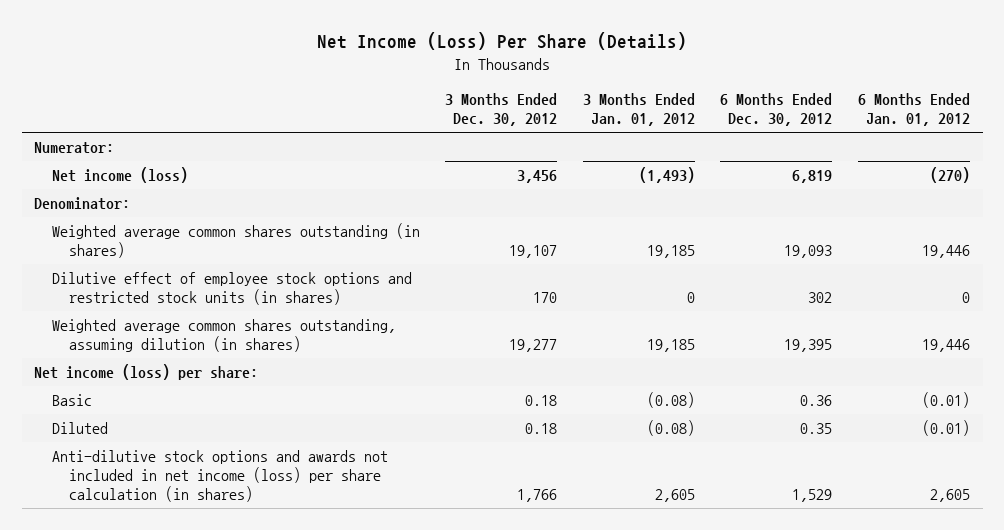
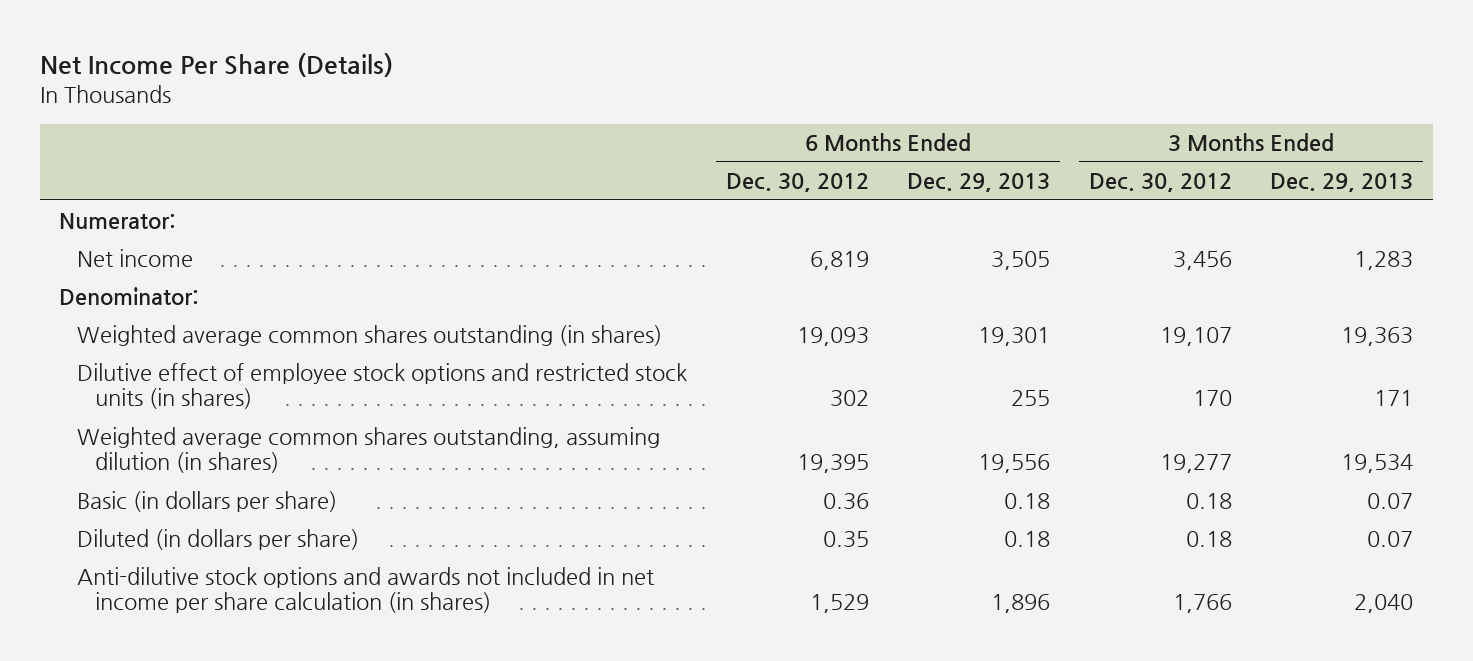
[317,31,688,50] Net Income (Loss) Per Share (Details) -> [40,53,394,78] Net Income Per Share (Details)
[582,93,695,127] 3 Months Ended Jan. 01, 2012 -> none
[857,93,970,127] 6 Months Ended Jan. 01, 2012 -> none
none -> [907,173,1051,193] Dec. 29, 2013
none -> [1270,173,1414,193] Dec. 29, 2013
[51,167,188,184] Net income (loss) -> [77,248,194,267] Net income
[34,364,259,381] Net income (loss) per share: -> none
[51,394,92,407] Basic -> [77,490,338,512] Basic (in dollars per share)
[51,422,108,435] Diluted -> [77,528,360,550] Diluted (in dollars per share)
[51,450,388,503] Anti-dilutive stock options and awards not included in net income (loss) per share calculation (in shares) -> [77,566,655,614] Anti-dilutive stock options and awards not included in net income per share calculation (in shares)

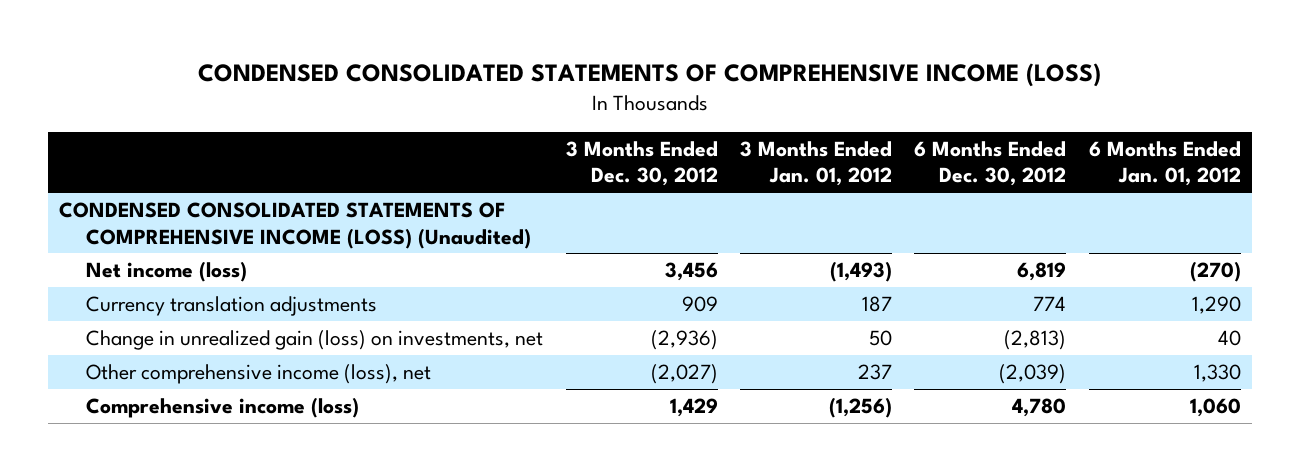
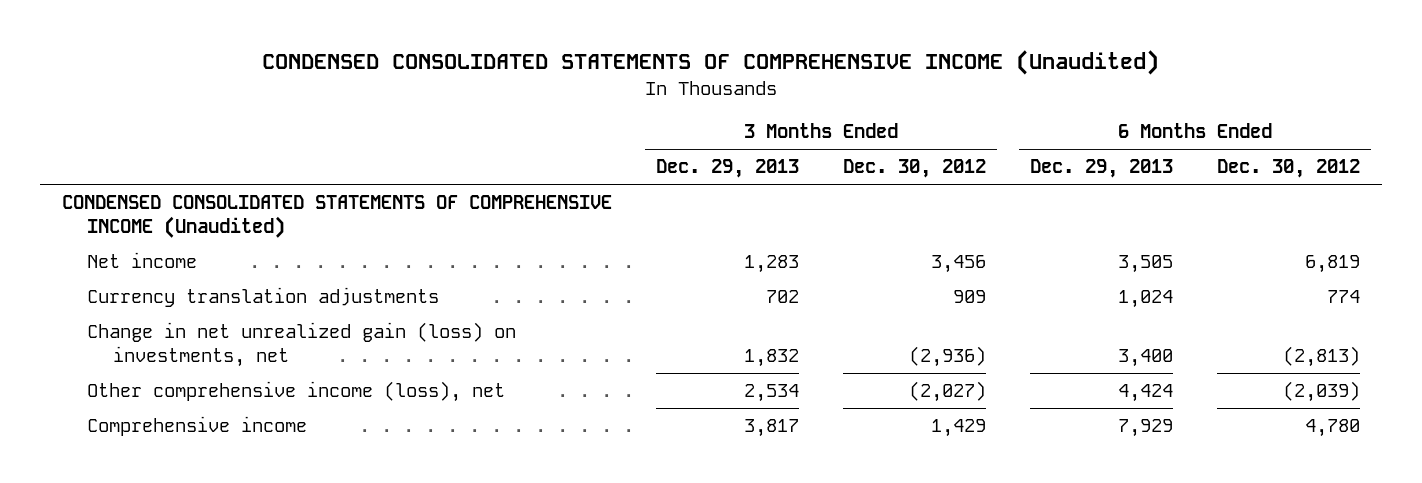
[197,63,1101,88] CONDENSED CONSOLIDATED STATEMENTS OF COMPREHENSIVE INCOME (LOSS) -> [261,50,1159,76] CONDENSED CONSOLIDATED STATEMENTS OF COMPREHENSIVE INCOME (Unaudited)
[739,140,892,187] 3 Months Ended Jan. 01, 2012 -> none
[1088,140,1241,187] 6 Months Ended Jan. 01, 2012 -> none
none -> [655,159,799,179] Dec. 29, 2013
none -> [1029,159,1173,179] Dec. 29, 2013
[58,201,532,249] CONDENSED CONSOLIDATED STATEMENTS OF COMPREHENSIVE INCOME (LOSS) (Unaudited) -> [62,195,613,239] CONDENSED CONSOLIDATED STATEMENTS OF COMPREHENSIVE INCOME (Unaudited)
[86,260,248,282] Net income (loss) -> [87,252,198,269] Net income
[86,329,544,350] Change in unrealized gain (loss) on investments, net -> [87,322,517,368] Change in net unrealized gain (loss) on investments, net
[86,396,360,418] Comprehensive income (loss) -> [87,416,308,437] Comprehensive income

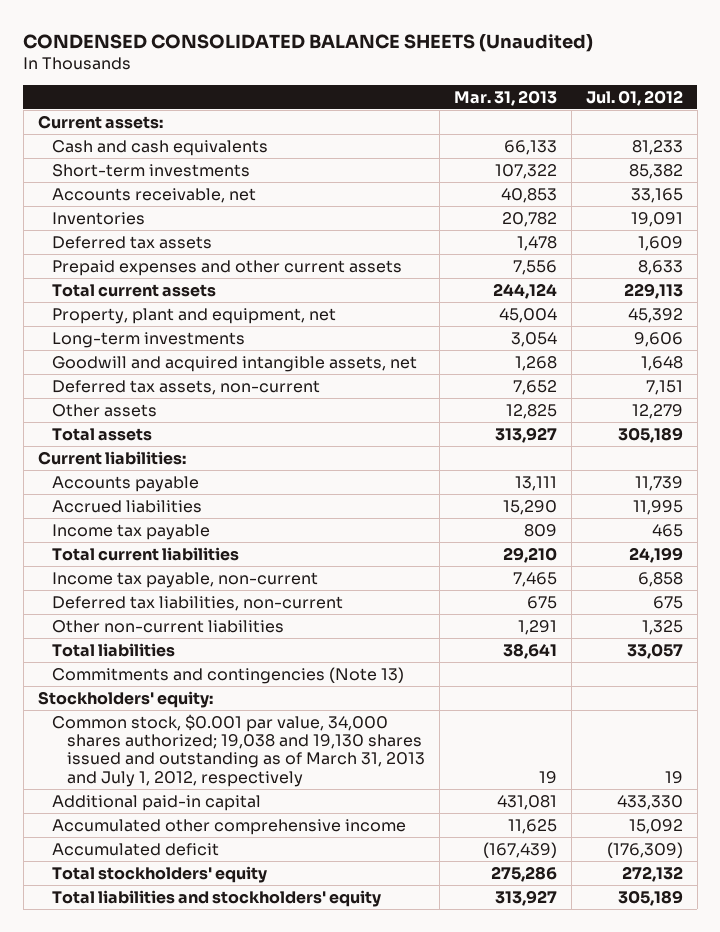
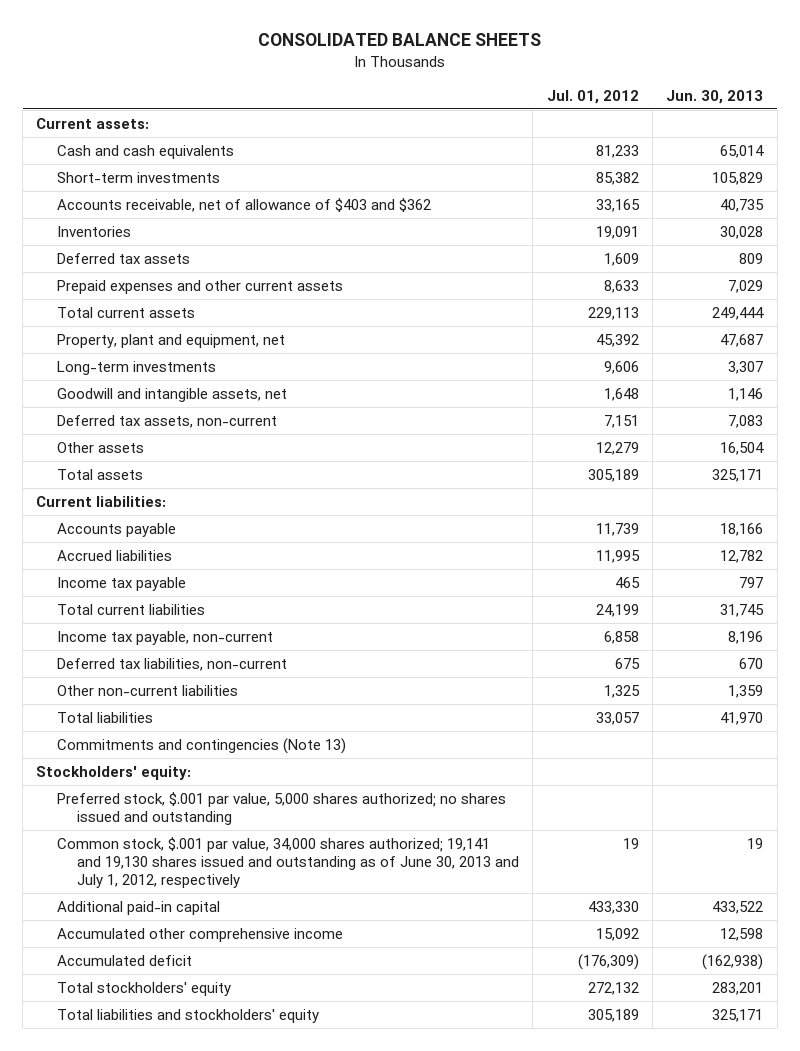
[23,33,594,52] CONDENSED CONSOLIDATED BALANCE SHEETS (Unaudited) -> [257,33,541,47] CONSOLIDATED BALANCE SHEETS
[454,89,558,106] Mar. 31, 2013 -> none
none -> [666,89,764,104] Jun. 30, 2013
[52,187,257,203] Accounts receivable, net -> [56,197,431,212] Accounts receivable, net of allowance of $403 and $362
[52,355,418,372] Goodwill and acquired intangible assets, net -> [56,387,287,402] Goodwill and intangible assets, net
none -> [56,791,506,825] Preferred stock, $.001 par value, 5,000 shares authorized; no shares issued and outstanding
[52,713,426,787] Common stock, $0.001 par value, 34,000 shares authorized; 19,038 and 19,130 shares issued and outstanding as of March 31, 2013 and July 1, 2012, respectively -> [56,836,520,888] Common stock, $.001 par value, 34,000 shares authorized; 19,141 and 19,130 shares issued and outstanding as of June 30, 2013 and July 1, 2012, respectively

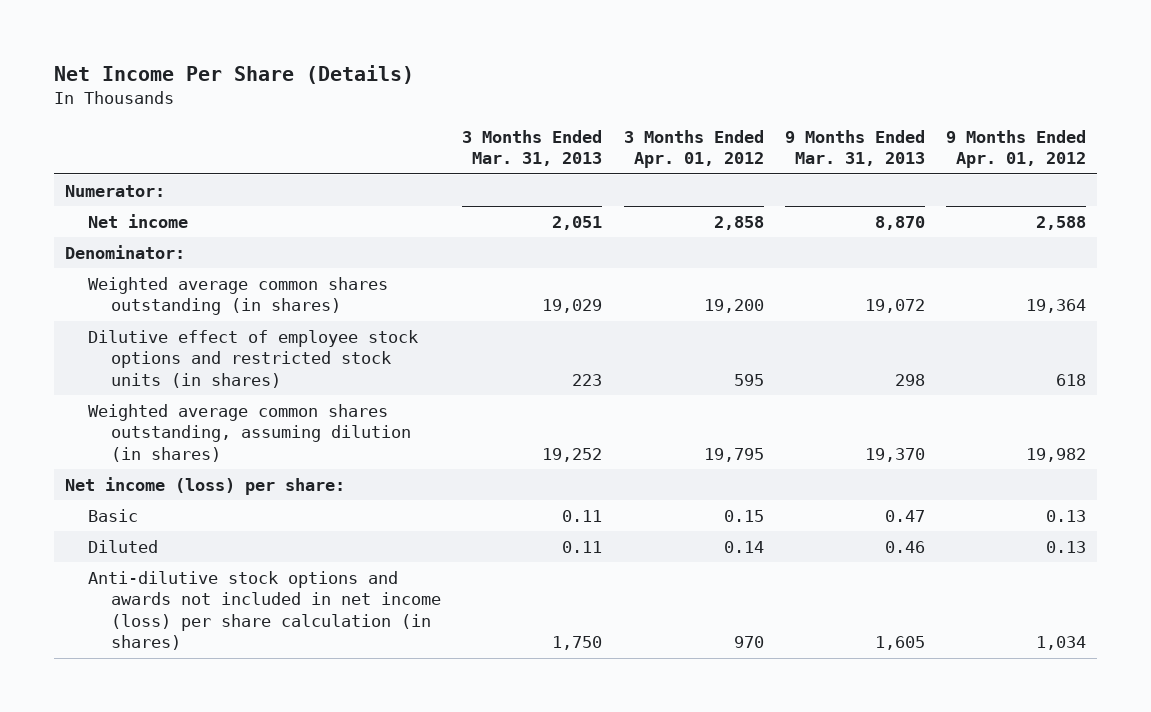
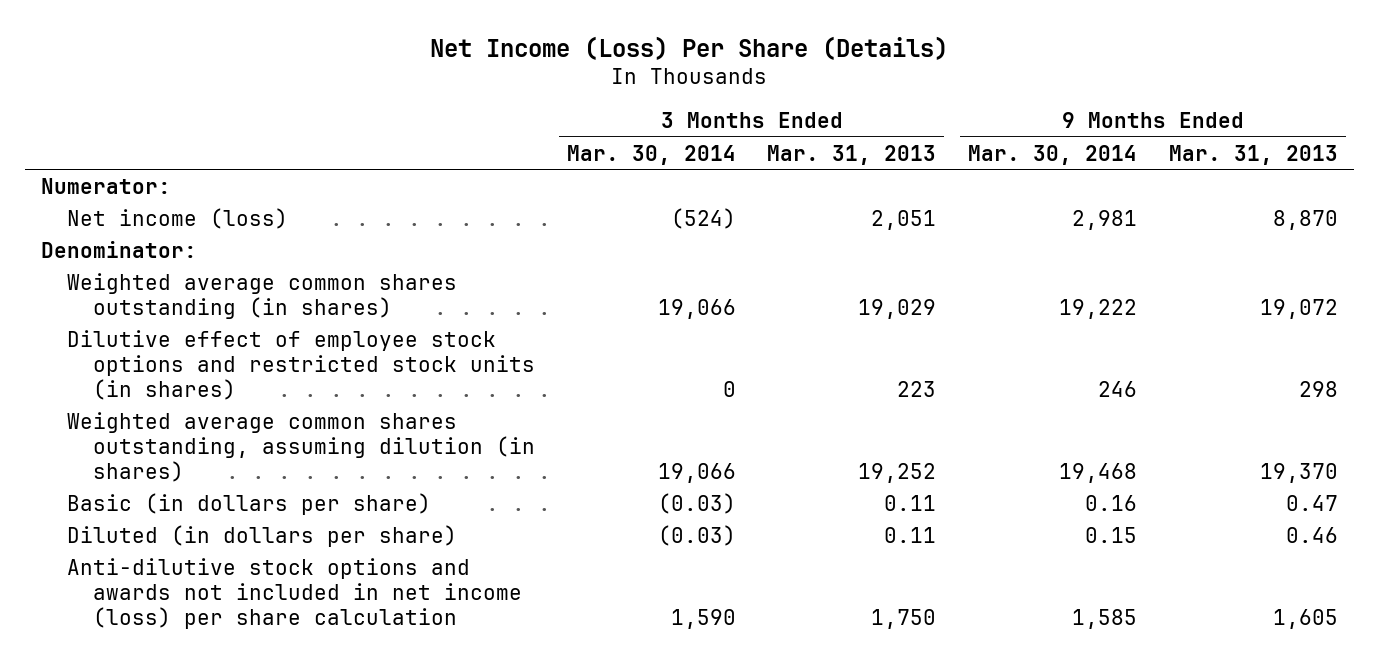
[54,64,415,84] Net Income Per Share (Details) -> [430,35,949,60] Net Income (Loss) Per Share (Details)
[623,129,764,169] 3 Months Ended Apr. 01, 2012 -> none
[946,129,1087,169] 9 Months Ended Apr. 01, 2012 -> none
none -> [566,144,736,165] Mar. 30, 2014
none -> [968,144,1138,165] Mar. 30, 2014
[87,213,188,228] Net income -> [66,207,288,229] Net income (loss)
[64,476,345,495] Net income (loss) per share: -> none
[87,508,138,522] Basic -> [66,492,431,515] Basic (in dollars per share)
[87,539,158,553] Diluted -> [66,524,457,547] Diluted (in dollars per share)
[87,570,442,651] Anti-dilutive stock options and awards not included in net income (loss) per share calculation (in shares) -> [66,557,522,629] Anti-dilutive stock options and awards not included in net income (loss) per share calculation

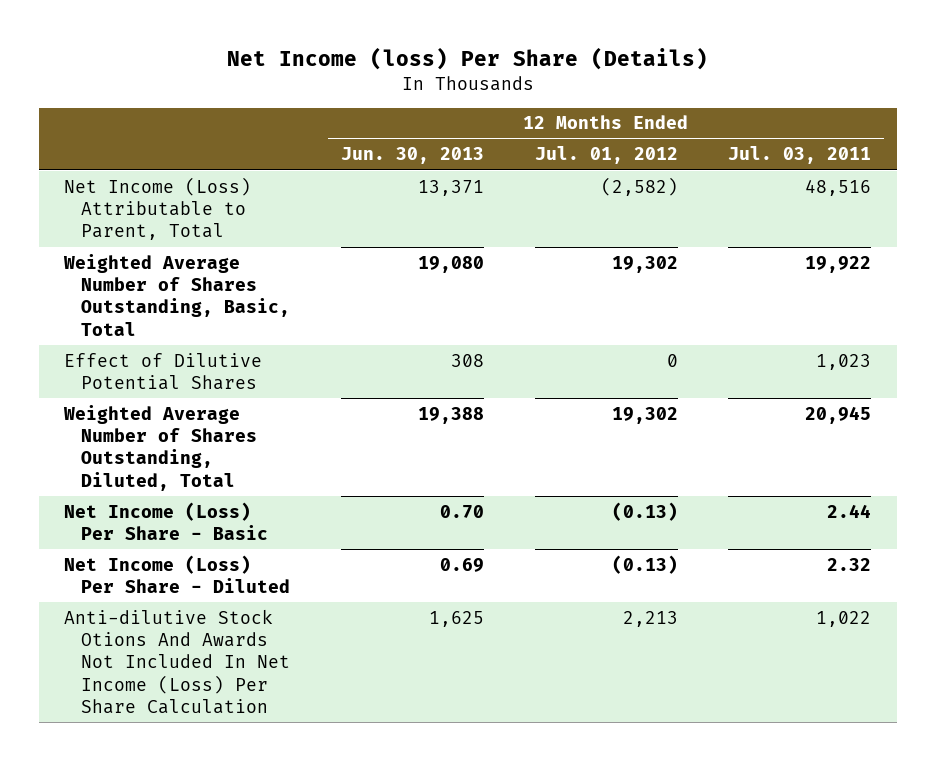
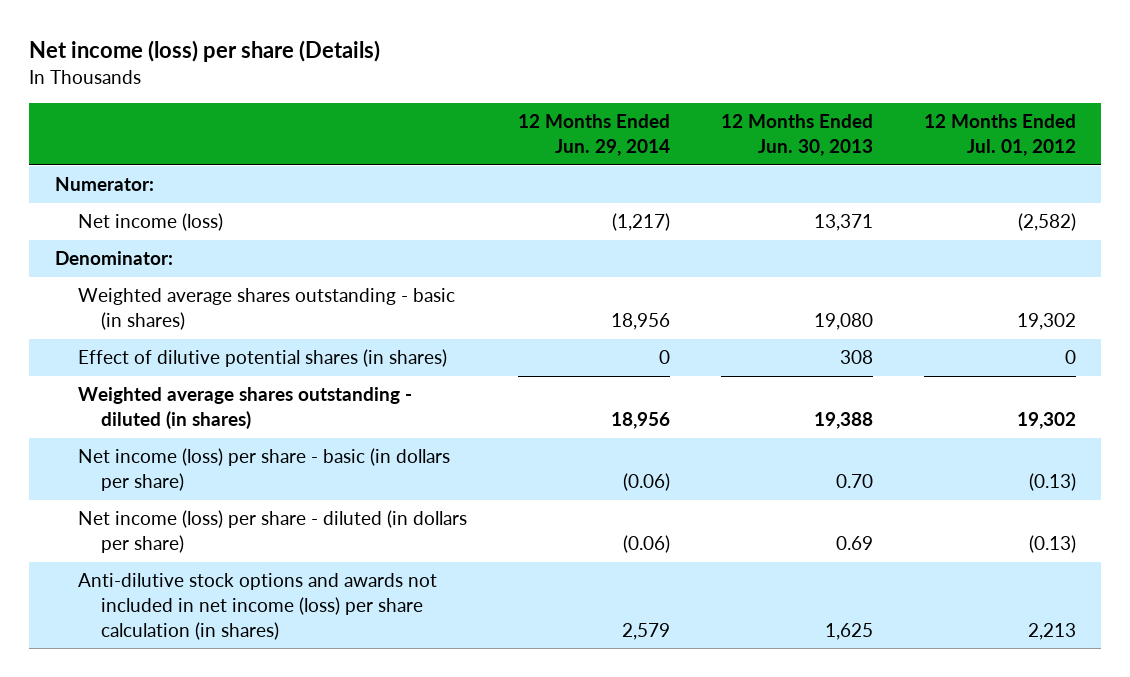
[226,47,708,71] Net Income (loss) Per Share (Details) -> [29,40,381,63] Net income (loss) per share (Details)
[728,146,872,165] Jul. 03, 2011 -> none
none -> [517,114,670,156] 12 Months Ended Jun. 29, 2014
none -> [54,177,154,192] Numerator:
[64,176,252,241] Net Income (Loss) Attributable to Parent, Total -> [77,213,223,232] Net income (loss)
none -> [54,251,173,266] Denominator:
[63,253,291,336] Weighted Average Number of Shares Outstanding, Basic, Total -> [77,288,455,331] Weighted average shares outstanding - basic (in shares)
[64,352,263,391] Effect of Dilutive Potential Shares -> [77,349,447,368] Effect of dilutive potential shares (in shares)
[63,404,258,491] Weighted Average Number of Shares Outstanding, Diluted, Total -> [77,387,412,430] Weighted average shares outstanding - diluted (in shares)
[64,501,269,541] Net Income (Loss) Per Share - Basic -> [77,448,450,492] Net income (loss) per share - basic (in dollars per share)
[64,554,291,594] Net Income (Loss) Per Share - Diluted -> [77,510,467,554] Net income (loss) per share - diluted (in dollars per share)
[64,608,291,714] Anti-dilutive Stock Otions And Awards Not Included In Net Income (Loss) Per Share Calculation -> [77,573,437,640] Anti-dilutive stock options and awards not included in net income (loss) per share calculation (in shares)

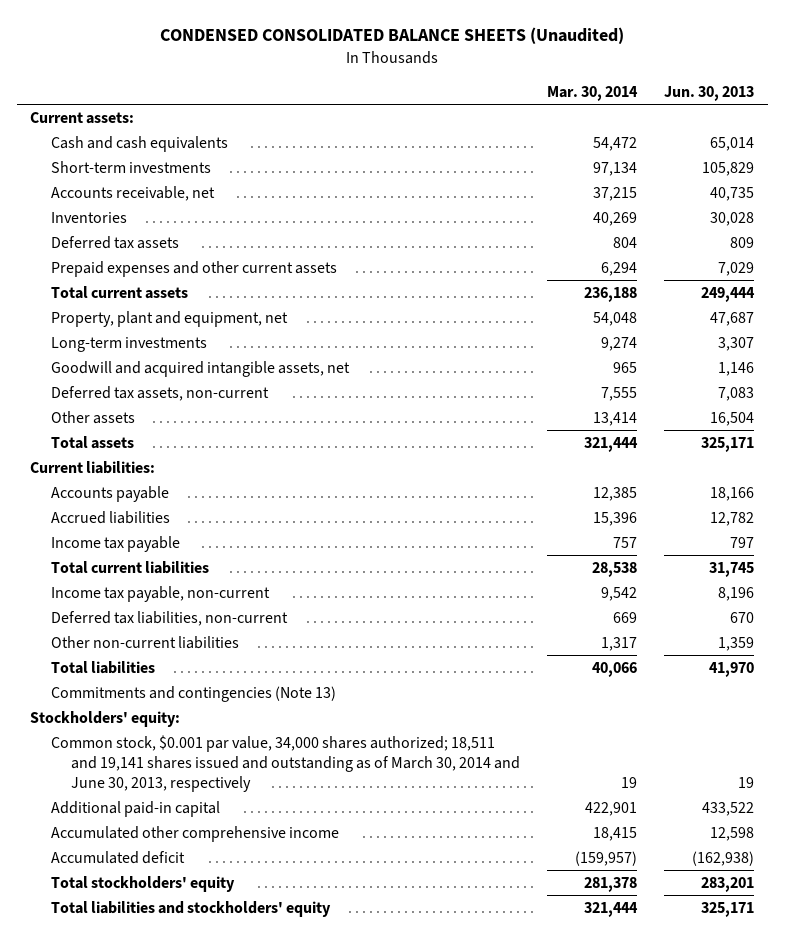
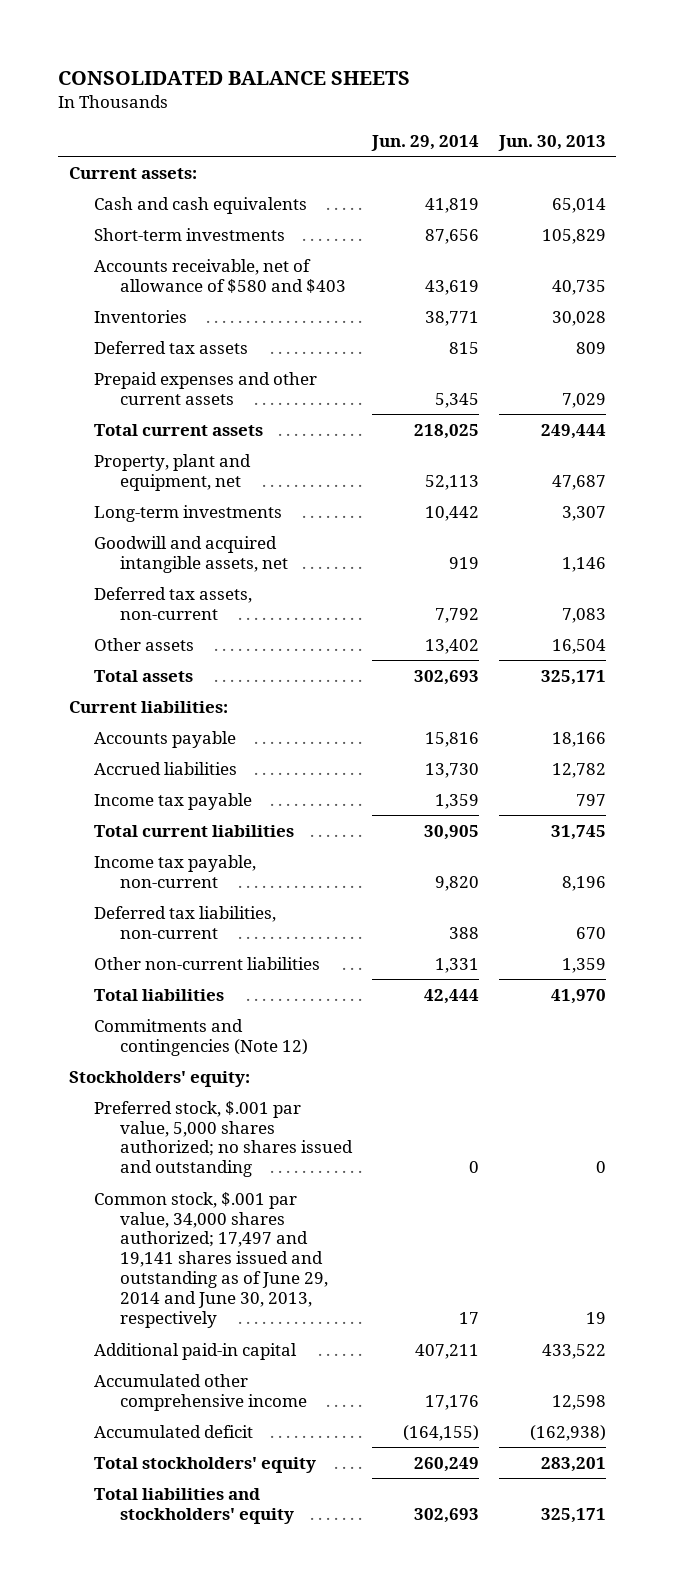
[160,27,625,45] CONDENSED CONSOLIDATED BALANCE SHEETS (Unaudited) -> [58,71,411,86] CONSOLIDATED BALANCE SHEETS
[547,85,639,101] Mar. 30, 2014 -> none
none -> [370,135,479,152] Jun. 29, 2014
[50,185,215,201] Accounts receivable, net -> [94,258,346,293] Accounts receivable, net of allowance of $580 and $403
[50,685,336,702] Commitments and contingencies (Note 13) -> [94,1018,308,1056] Commitments and contingencies (Note 12)
none -> [94,1100,353,1178] Preferred stock, $.001 par value, 5,000 shares authorized; no shares issued and outstanding
[50,734,521,792] Common stock, $0.001 par value, 34,000 shares authorized; 18,511 and 19,141 shares issued and outstanding as of March 30, 2014 and June 30, 2013, respectively -> [94,1191,328,1329] Common stock, $.001 par value, 34,000 shares authorized; 17,497 and 19,141 shares issued and outstanding as of June 29, 2014 and June 30, 2013, respectively

